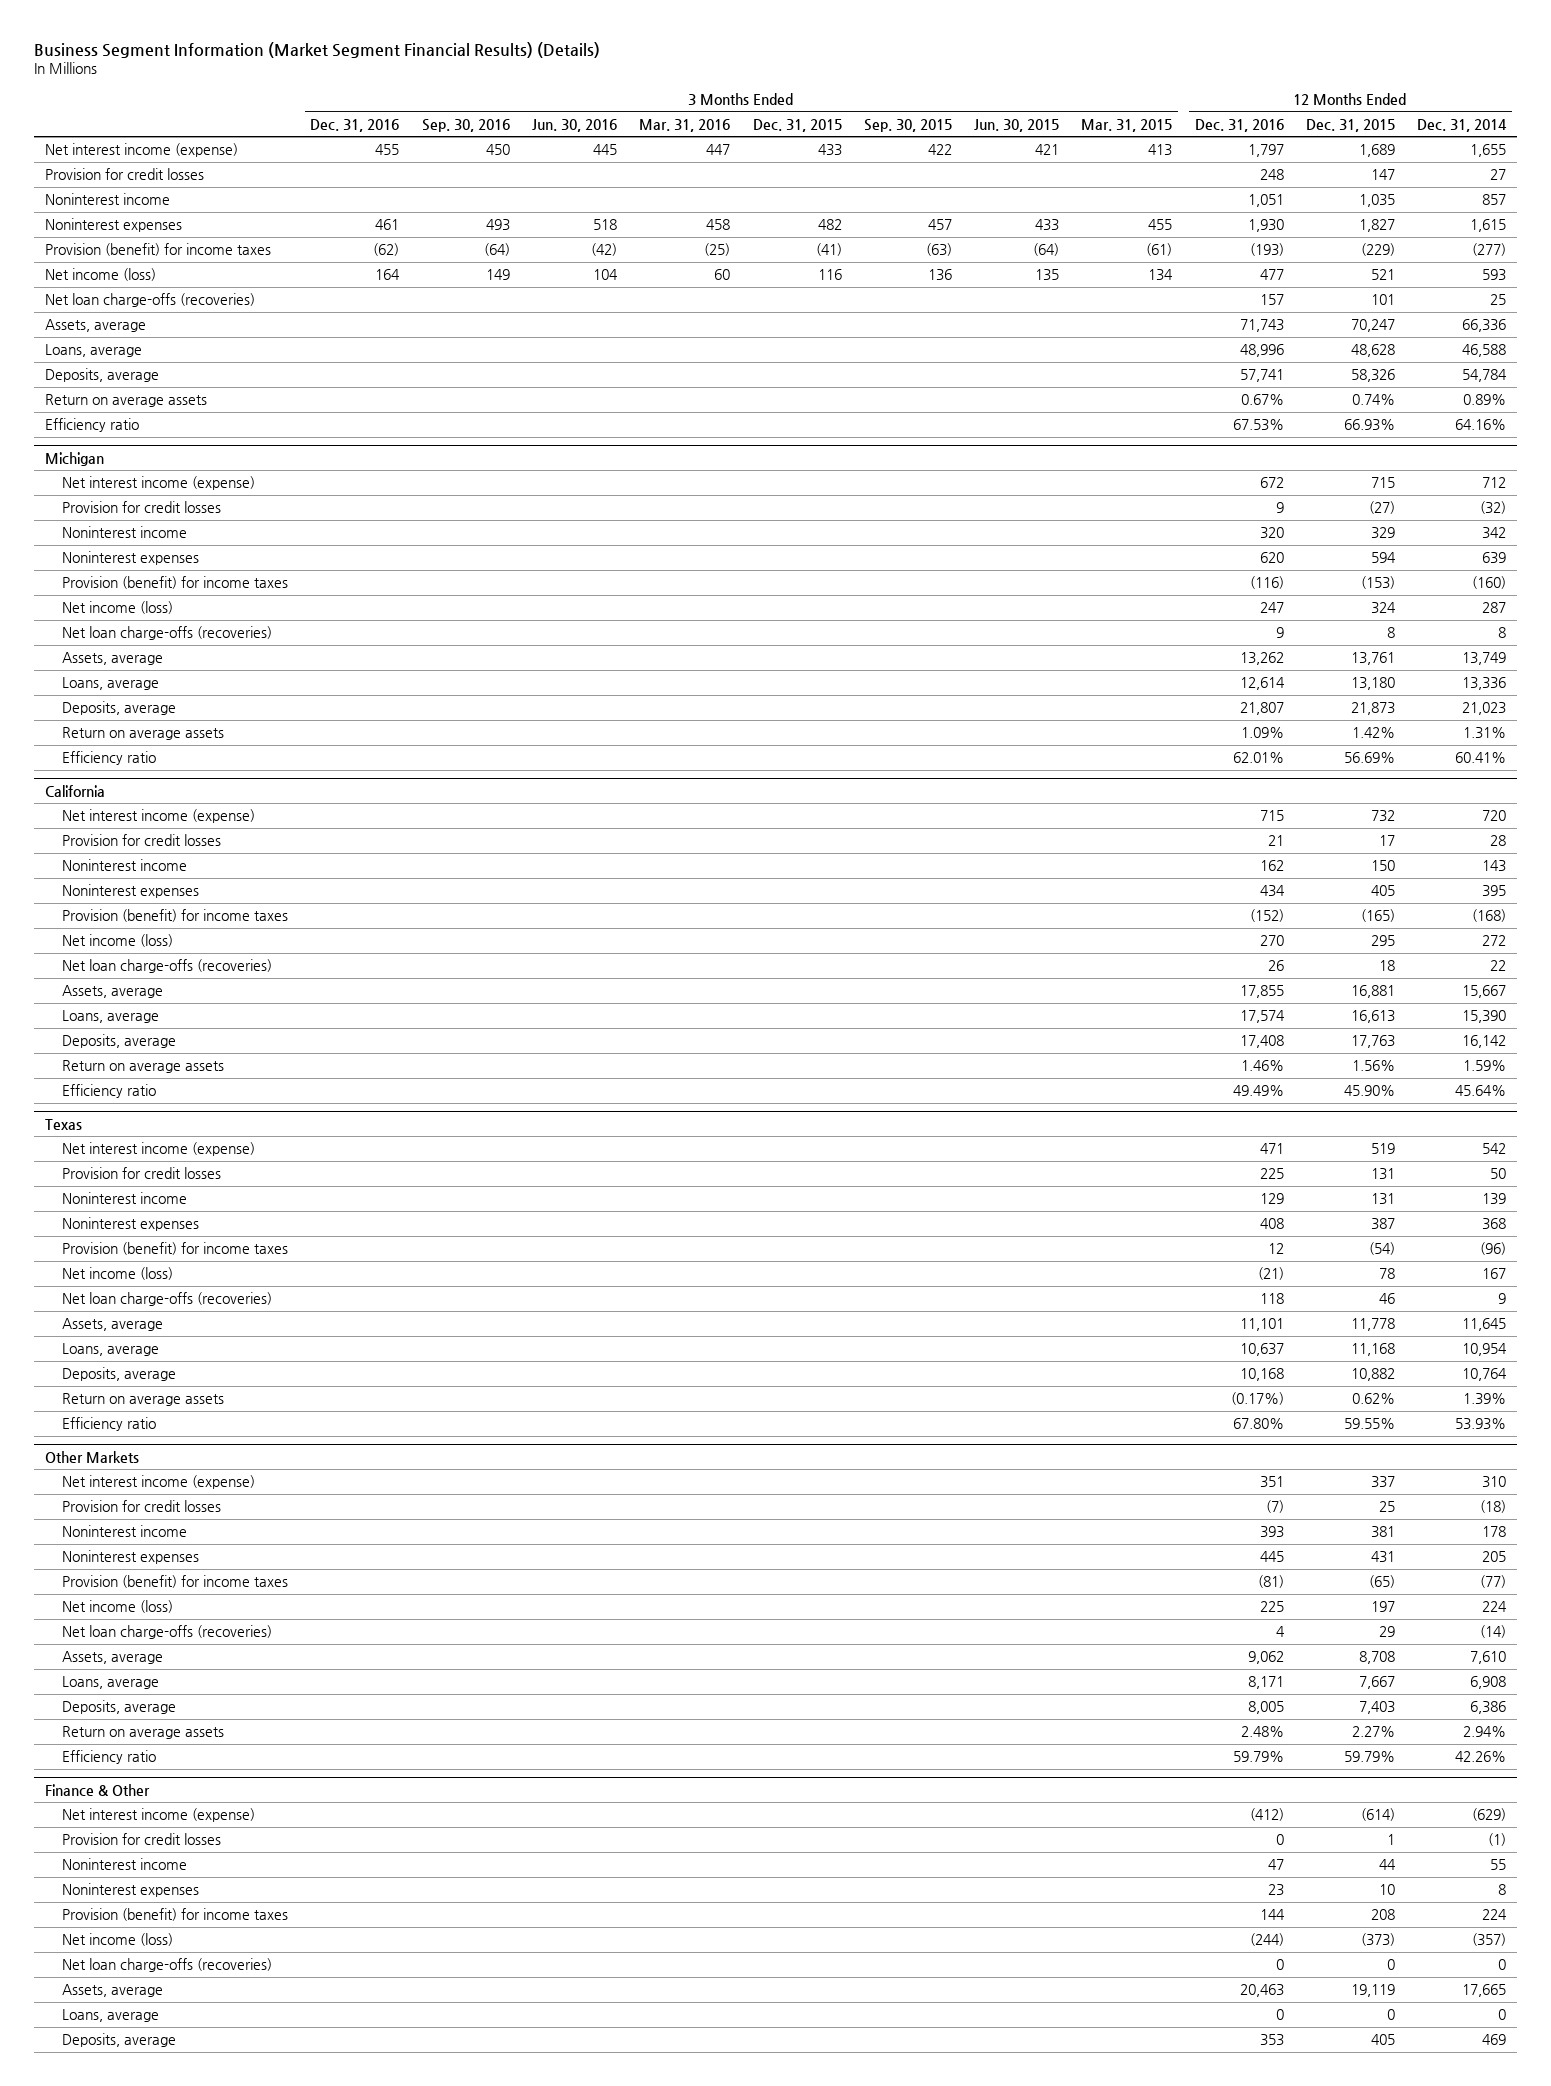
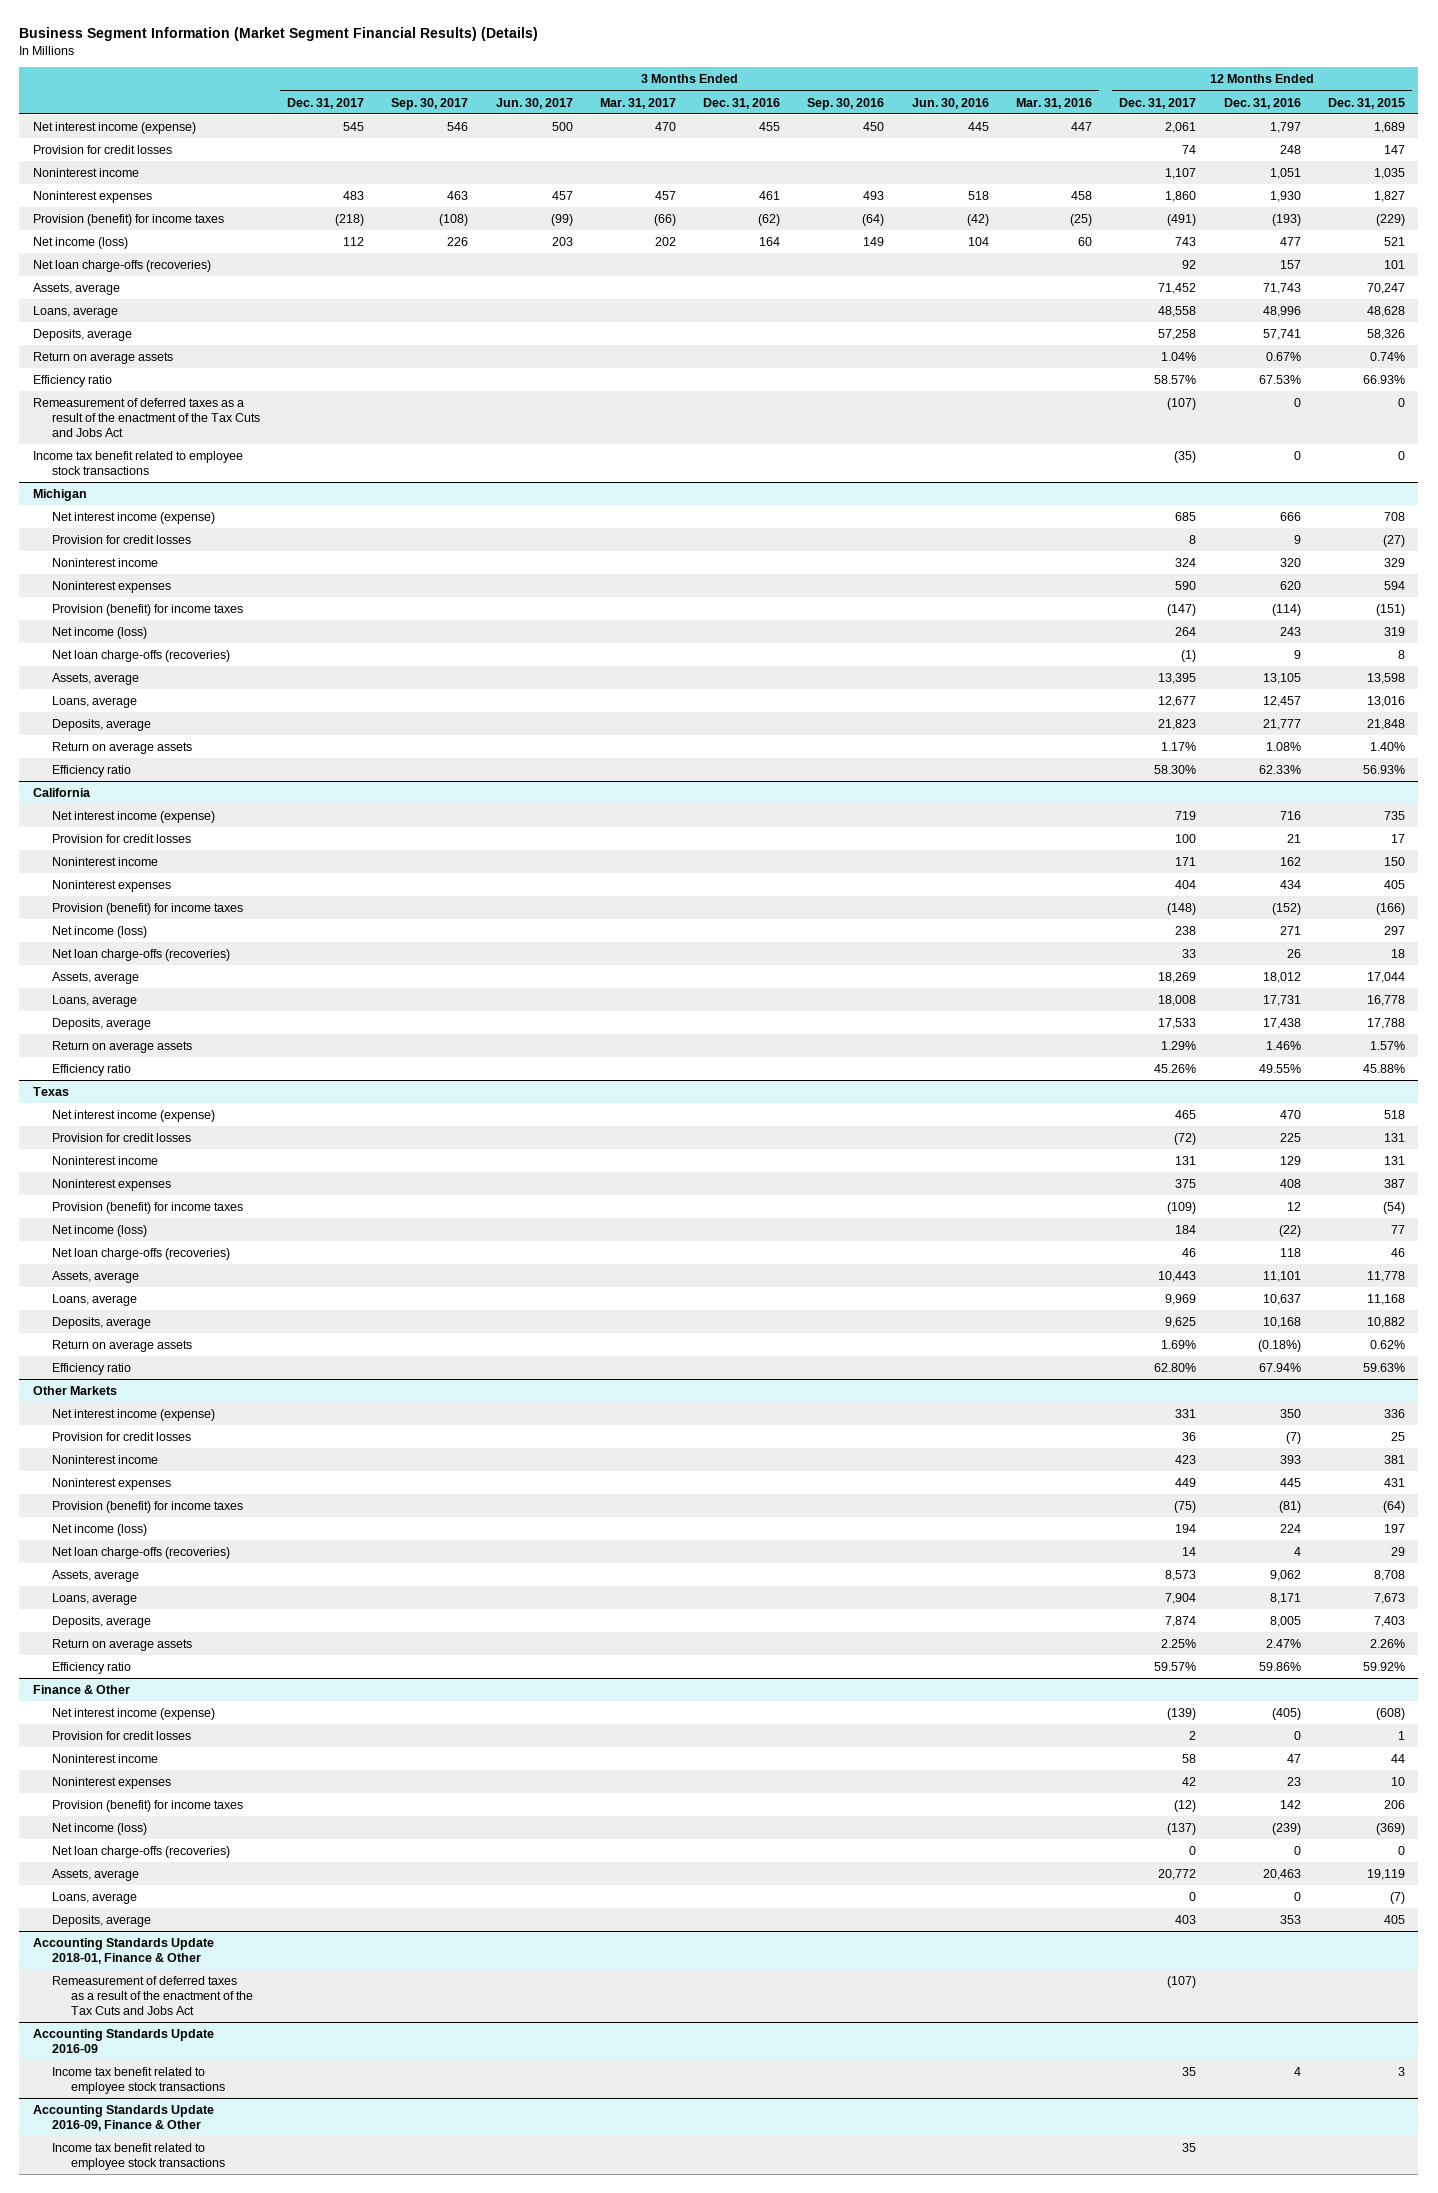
[752,118,842,132] Dec. 31, 2015 -> none
[863,118,952,132] Sep. 30, 2015 -> none
[974,118,1060,132] Jun. 30, 2015 -> none
[1081,118,1173,132] Mar. 31, 2015 -> none
[1417,118,1508,132] Dec. 31, 2014 -> none
none -> [287,97,365,109] Dec. 31, 2017
none -> [391,97,469,110] Sep. 30, 2017
none -> [495,97,573,109] Jun. 30, 2017
none -> [599,97,676,109] Mar. 31, 2017
none -> [1119,97,1197,109] Dec. 31, 2017
none -> [33,397,260,437] Remeasurement of deferred taxes as a result of the enactment of the Tax Cuts and Jobs Act
none -> [33,450,244,475] Income tax benefit related to employee stock transactions
[1259,477,1284,489] 672 -> [1279,511,1301,521] 666
[1370,477,1395,489] 715 -> [1383,511,1405,521] 708
[1249,576,1284,590] (116) -> [1271,603,1301,616] (114)
[1360,576,1395,590] (153) -> [1375,603,1405,616] (151)
[1259,602,1284,614] 247 -> [1279,626,1301,636] 243
[1370,602,1396,615] 324 -> [1383,626,1405,636] 319
[1239,652,1284,666] 13,262 -> [1262,672,1301,684] 13,105
[1350,652,1395,666] 13,761 -> [1366,672,1405,684] 13,598
[1239,677,1285,691] 12,614 -> [1262,695,1301,707] 12,457
[1350,677,1395,691] 13,180 -> [1366,695,1405,707] 13,016
[1239,702,1284,716] 21,807 -> [1262,718,1301,730] 21,777
[1350,702,1395,716] 21,873 -> [1366,718,1405,730] 21,848
[1240,727,1284,739] 1.09% -> [1265,741,1301,751] 1.08%
[1351,727,1395,739] 1.42% -> [1369,741,1405,751] 1.40%
[1232,752,1284,764] 62.01% -> [1258,764,1301,774] 62.33%
[1343,752,1395,764] 56.69% -> [1362,764,1405,774] 56.93%
[1259,810,1284,822] 715 -> [1279,810,1301,820] 716
[1370,810,1395,823] 732 -> [1383,810,1405,820] 735
[1360,909,1395,923] (165) -> [1375,902,1405,915] (166)
[1259,935,1284,947] 270 -> [1279,925,1301,935] 271
[1370,935,1395,947] 295 -> [1383,925,1405,935] 297
[1239,985,1284,999] 17,855 -> [1262,971,1301,983] 18,012
[1350,985,1395,999] 16,881 -> [1366,971,1405,983] 17,044
[1239,1010,1285,1024] 17,574 -> [1262,994,1301,1006] 17,731
[1350,1010,1395,1024] 16,613 -> [1366,994,1405,1006] 16,778
[1239,1035,1284,1049] 17,408 -> [1262,1017,1301,1029] 17,438
[1350,1035,1395,1049] 17,763 -> [1366,1017,1405,1029] 17,788
[1351,1060,1395,1072] 1.56% -> [1369,1040,1405,1050] 1.57%
[1232,1085,1284,1097] 49.49% -> [1258,1063,1301,1073] 49.55%
[1343,1085,1395,1097] 45.90% -> [1362,1063,1405,1073] 45.88%
[1259,1143,1284,1155] 471 -> [1279,1109,1301,1119] 470
[1370,1143,1395,1155] 519 -> [1383,1109,1405,1119] 518
[1257,1267,1284,1281] (21) -> [1278,1224,1301,1237] (22)
[1378,1268,1395,1280] 78 -> [1390,1224,1405,1234] 77
[1230,1392,1284,1406] (0.17%) -> [1257,1339,1301,1352] (0.18%)
[1232,1418,1284,1430] 67.80% -> [1258,1362,1301,1372] 67.94%
[1343,1418,1395,1430] 59.55% -> [1362,1362,1405,1372] 59.63%
[1259,1476,1284,1489] 351 -> [1279,1408,1301,1418] 350
[1370,1476,1395,1489] 337 -> [1383,1408,1405,1418] 336
[1368,1575,1395,1589] (65) -> [1382,1500,1405,1513] (64)
[1259,1601,1284,1613] 225 -> [1279,1523,1301,1533] 224
[1358,1676,1395,1690] 7,667 -> [1373,1592,1405,1604] 7,673
[1240,1726,1284,1738] 2.48% -> [1265,1638,1301,1648] 2.47%
[1351,1726,1395,1738] 2.27% -> [1369,1638,1405,1648] 2.26%
[1232,1751,1284,1763] 59.79% -> [1258,1661,1301,1671] 59.86%
[1343,1751,1395,1763] 59.79% -> [1362,1661,1405,1671] 59.92%
[1249,1808,1284,1822] (412) -> [1271,1707,1301,1720] (405)
[1360,1808,1395,1822] (614) -> [1375,1707,1405,1720] (608)
[1259,1909,1285,1921] 144 -> [1279,1799,1301,1809] 142
[1370,1909,1395,1921] 208 -> [1383,1799,1405,1809] 206
[1249,1933,1284,1947] (244) -> [1271,1822,1301,1835] (239)
[1360,1933,1395,1947] (373) -> [1375,1822,1405,1835] (369)
[1386,2009,1395,2021] 0 -> [1389,1891,1405,1904] (7)
none -> [33,1937,215,1964] Accounting Standards Update 2018-01, Finance & Other
none -> [51,1975,253,2015] Remeasurement of deferred taxes as a result of the enactment of the Tax Cuts and Jobs Act
none -> [33,2028,215,2053] Accounting Standards Update 2016-09
none -> [51,2066,225,2094] Income tax benefit related to employee stock transactions
none -> [33,2104,215,2131] Accounting Standards Update 2016-09, Finance & Other
none -> [51,2142,225,2170] Income tax benefit related to employee stock transactions

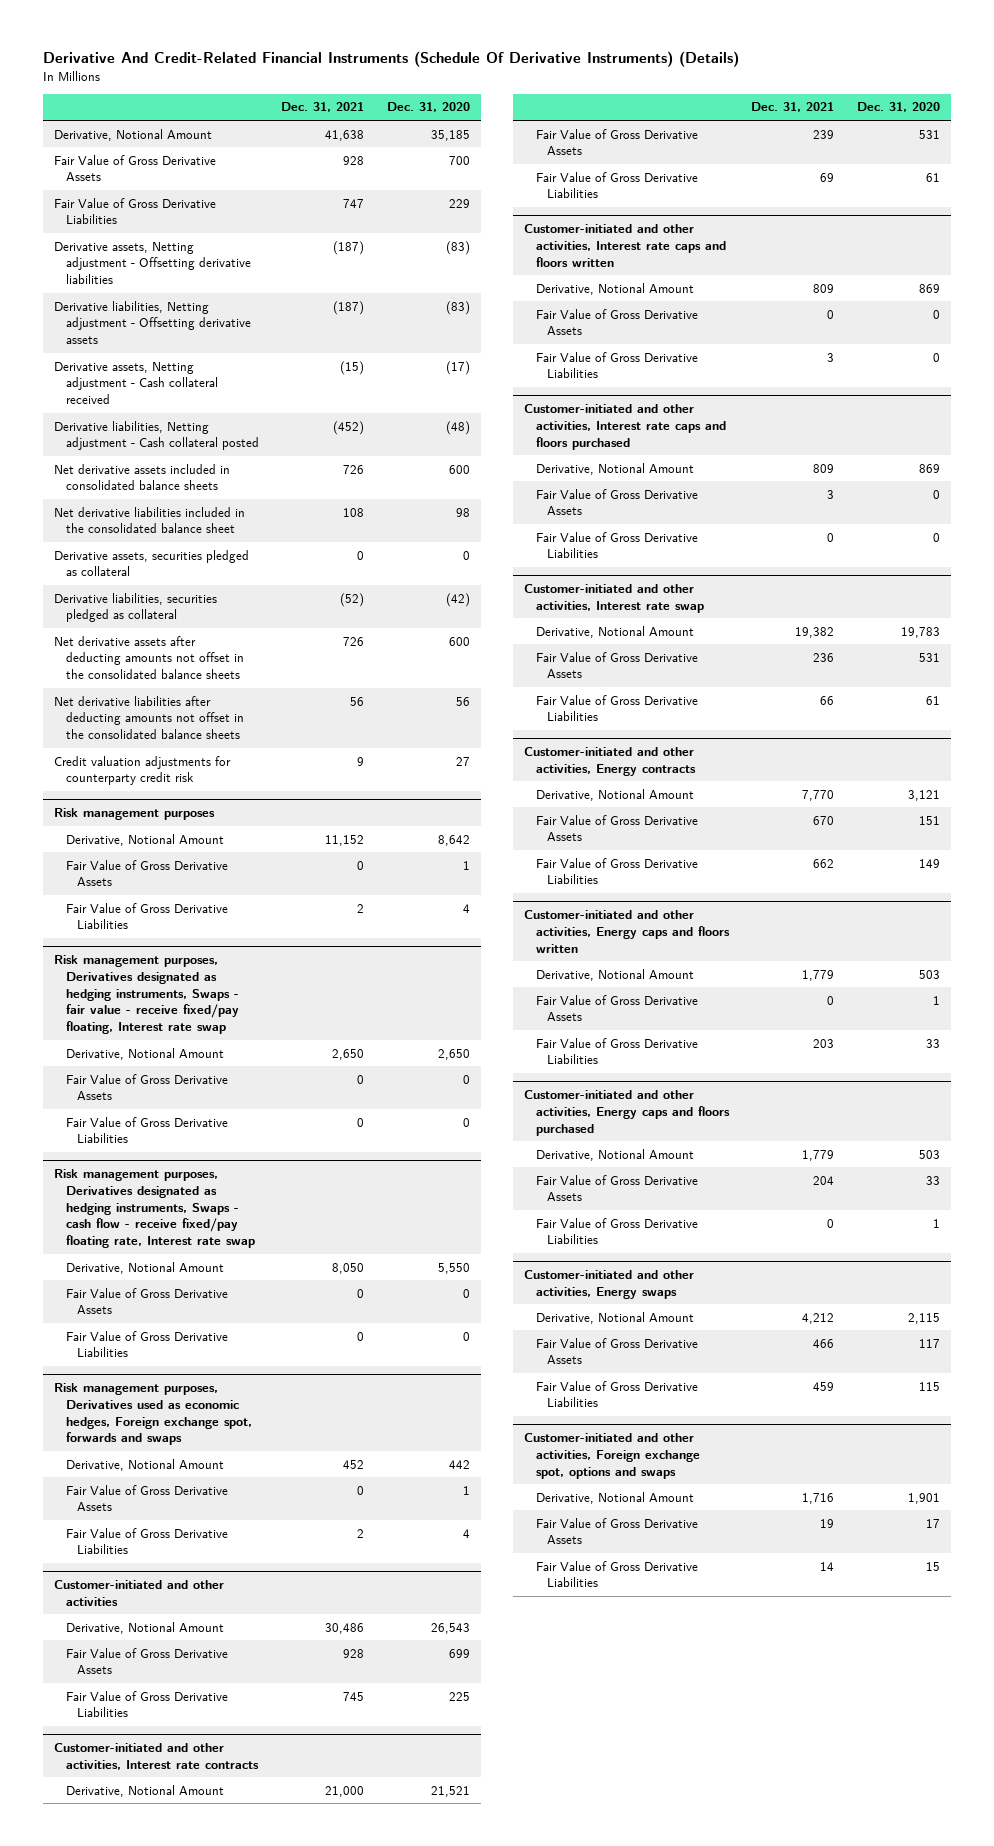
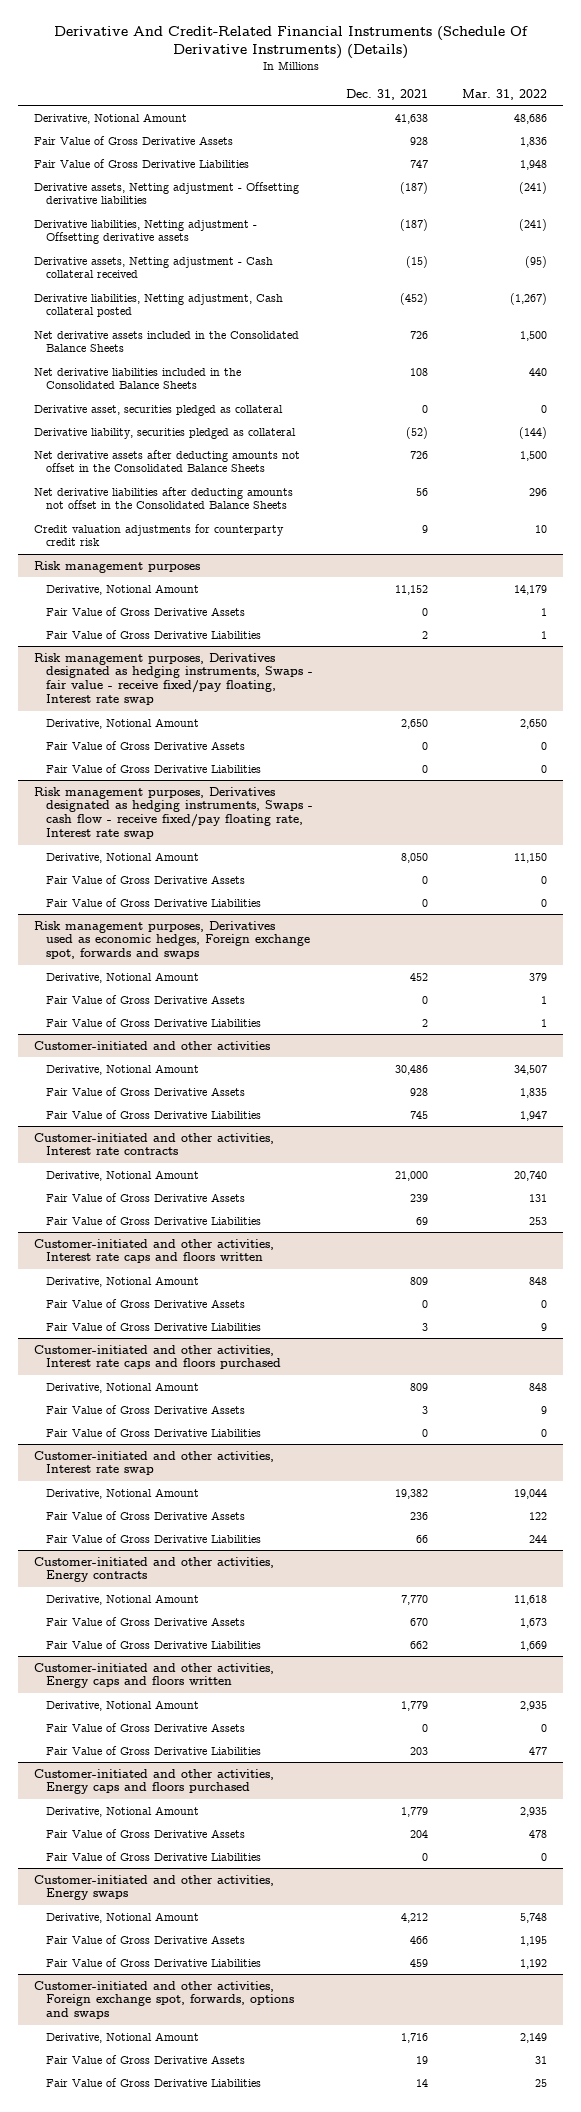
[386,102,470,113] Dec. 31, 2020 -> none
none -> [461,88,547,100] Mar. 31, 2022
[54,420,259,451] Derivative liabilities, Netting adjustment - Cash collateral posted -> [34,293,284,318] Derivative liabilities, Netting adjustment, Cash collateral posted
[54,463,231,491] Net derivative assets included in consolidated balance sheets -> [34,330,300,353] Net derivative assets included in the Consolidated Balance Sheets
[54,506,246,534] Net derivative liabilities included in the consolidated balance sheet -> [34,367,242,390] Net derivative liabilities included in the Consolidated Balance Sheets
[54,549,250,577] Derivative assets, securities pledged as collateral -> [34,404,284,416] Derivative asset, securities pledged as collateral
[54,592,218,623] Derivative liabilities, securities pledged as collateral -> [34,427,297,439] Derivative liability, securities pledged as collateral
[54,635,244,680] Net derivative assets after deducting amounts not offset in the consolidated balance sheets -> [34,449,301,473] Net derivative assets after deducting amounts not offset in the Consolidated Balance Sheets
[54,695,244,740] Net derivative liabilities after deducting amounts not offset in the consolidated balance sheets -> [34,486,294,510] Net derivative liabilities after deducting amounts not offset in the Consolidated Balance Sheets
[524,1433,700,1479] Customer-initiated and other activities, Foreign exchange spot, options and swaps -> [34,1980,295,2020] Customer-initiated and other activities, Foreign exchange spot, forwards, options and swaps

